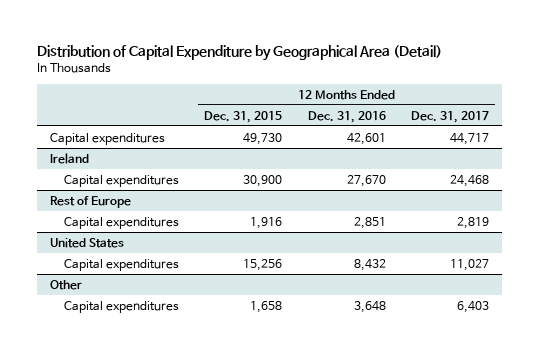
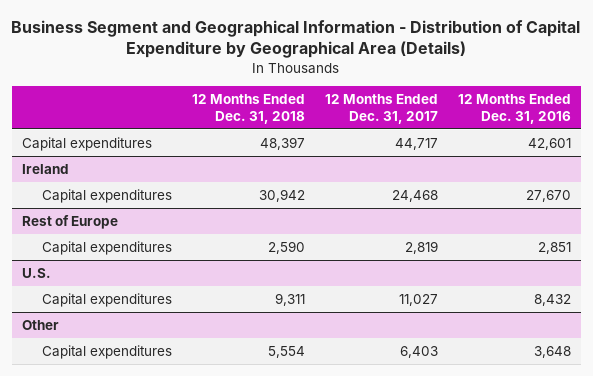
[36,44,442,61] Distribution of Capital Expenditure by Geographical Area (Detail) -> [11,19,581,59] Business Segment and Geographical Information - Distribution of Capital Expenditure by Geographical Area (Details)
[204,110,283,123] Dec. 31, 2015 -> none
none -> [192,94,306,124] 12 Months Ended Dec. 31, 2018
[49,237,124,248] United States -> [21,267,51,278] U.S.

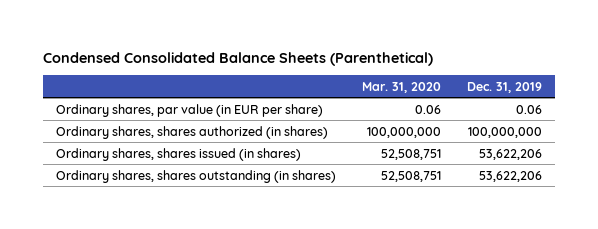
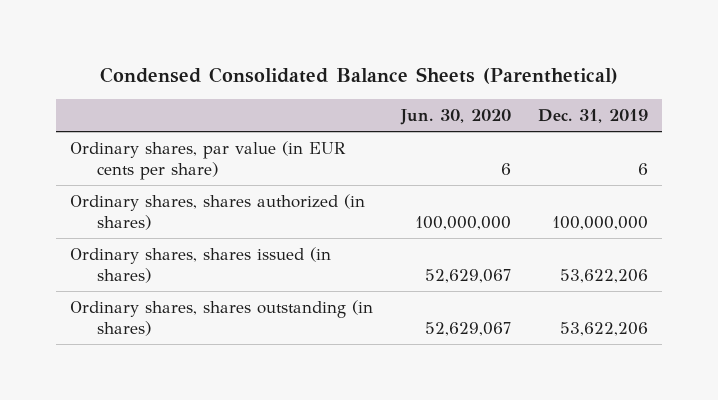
[362,81,442,93] Mar. 31, 2020 -> none
none -> [399,109,511,126] Jun. 30, 2020
[56,103,324,117] Ordinary shares, par value (in EUR per share) -> [69,140,346,180] Ordinary shares, par value (in EUR cents per share)
[516,104,543,114] 0.06 -> [638,162,649,175] 6

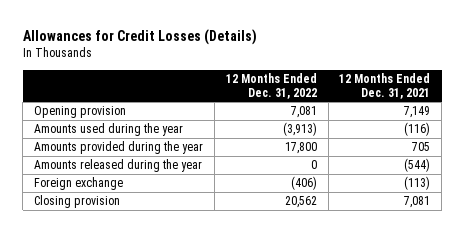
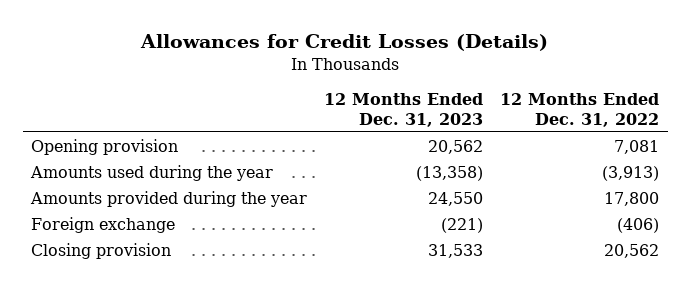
[339,72,431,99] 12 Months Ended Dec. 31, 2021 -> none
none -> [324,93,484,127] 12 Months Ended Dec. 31, 2023
[33,159,202,173] Amounts released during the year -> none

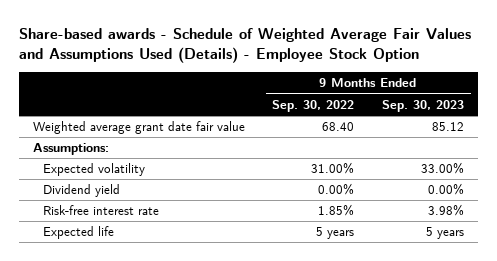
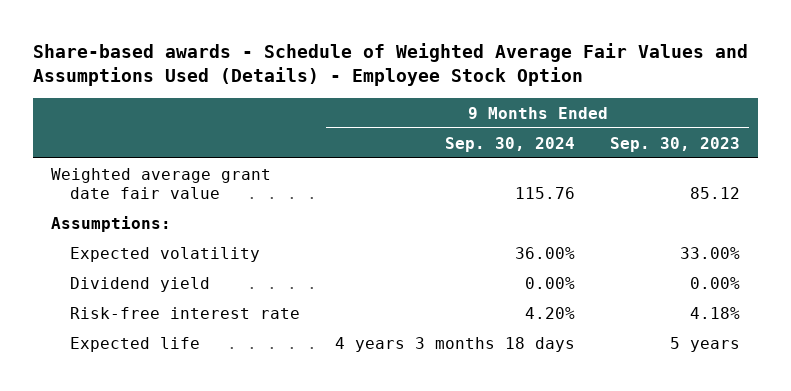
[272,99,355,112] Sep. 30, 2022 -> none
none -> [445,136,576,152] Sep. 30, 2024
[428,204,465,217] 3.98% -> [690,306,741,319] 4.18%

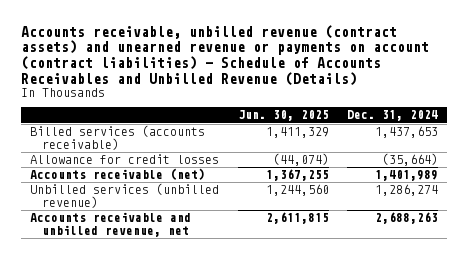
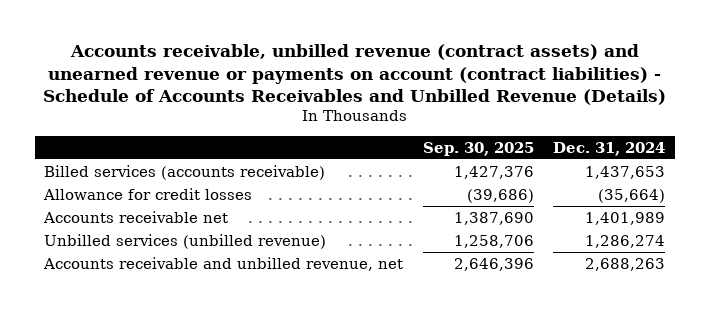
[237,110,329,122] Jun. 30, 2025 -> none
none -> [422,141,534,156] Sep. 30, 2025
[30,168,206,181] Accounts receivable (net) -> [43,210,229,223] Accounts receivable net

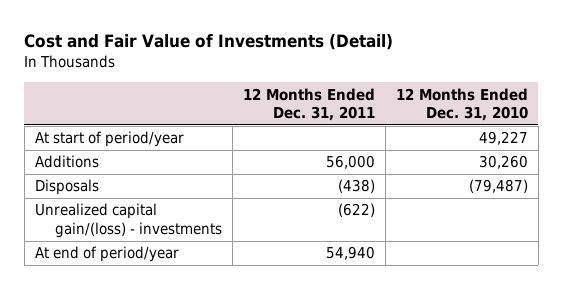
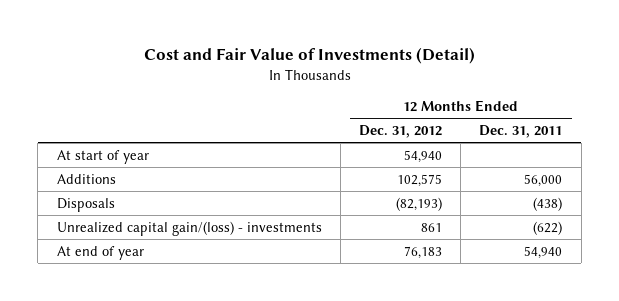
[395,87,528,121] 12 Months Ended Dec. 31, 2010 -> none
none -> [359,125,443,139] Dec. 31, 2012
[34,131,184,148] At start of period/year -> [56,149,149,164] At start of year
[34,246,179,263] At end of period/year -> [56,245,144,260] At end of year

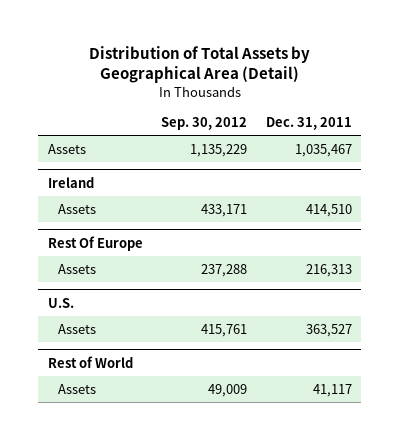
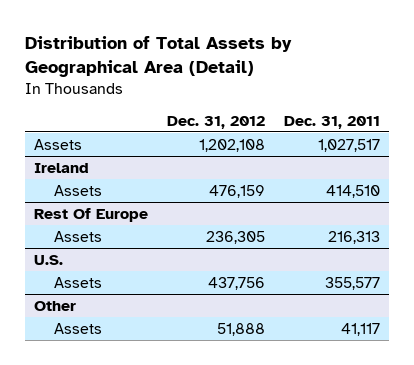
[161,117,248,131] Sep. 30, 2012 -> none
none -> [166,115,265,129] Dec. 31, 2012
[295,143,353,157] 1,035,467 -> [317,138,380,152] 1,027,517
[47,355,133,368] Rest of World -> none
[306,323,353,337] 363,527 -> [324,276,380,290] 355,577
none -> [34,300,77,311] Other

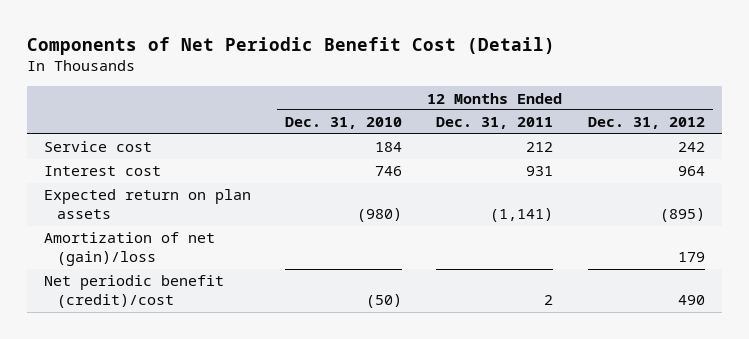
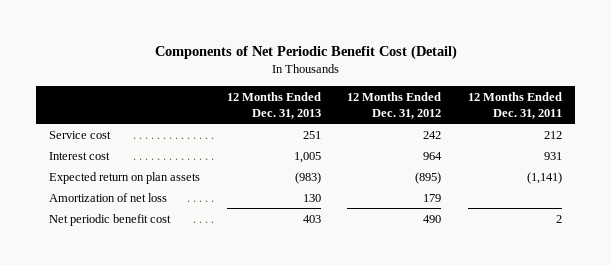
[285,117,403,130] Dec. 31, 2010 -> none
none -> [226,91,321,119] 12 Months Ended Dec. 31, 2013
[44,232,216,267] Amortization of net (gain)/loss -> [49,192,168,202] Amortization of net loss
[44,275,225,309] Net periodic benefit (credit)/cost -> [49,213,172,226] Net periodic benefit cost

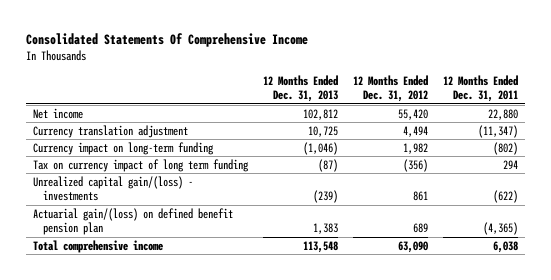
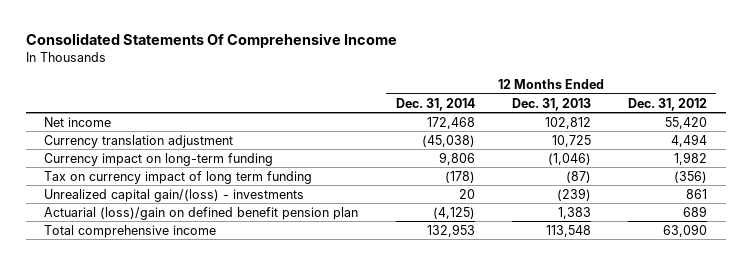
[442,75,518,103] 12 Months Ended Dec. 31, 2011 -> none
none -> [395,97,475,111] Dec. 31, 2014
[33,207,234,236] Actuarial gain/(loss) on defined benefit pension plan -> [44,206,359,220] Actuarial (loss)/gain on defined benefit pension plan

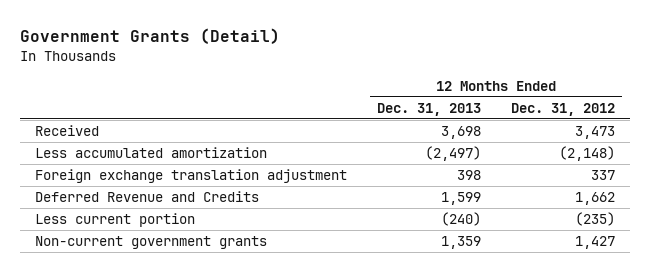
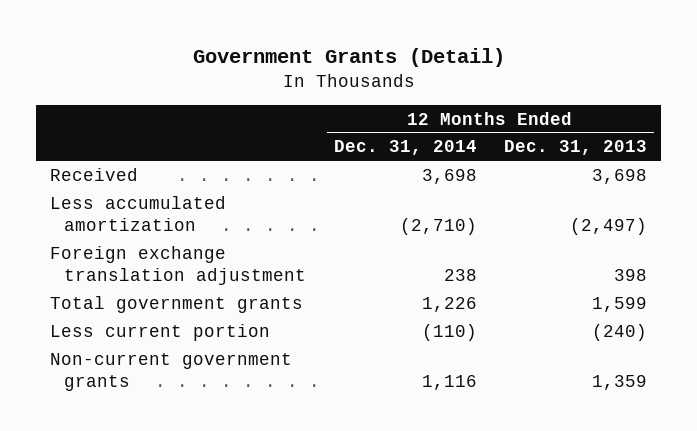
[510,102,615,116] Dec. 31, 2012 -> none
none -> [333,140,477,156] Dec. 31, 2014
[35,191,260,203] Deferred Revenue and Credits -> [49,295,303,313] Total government grants

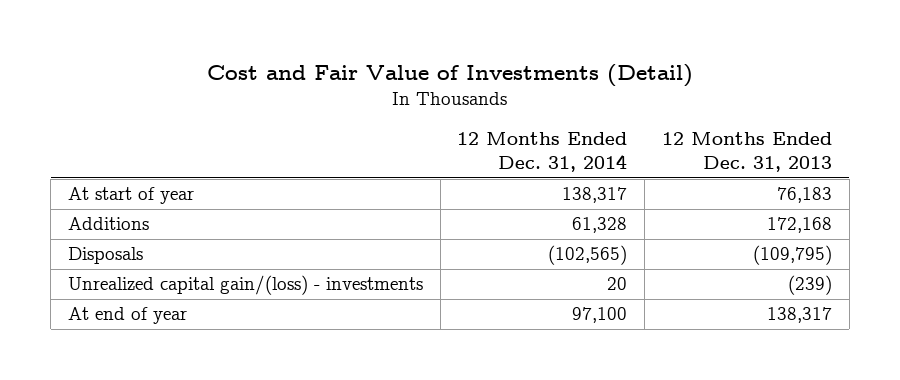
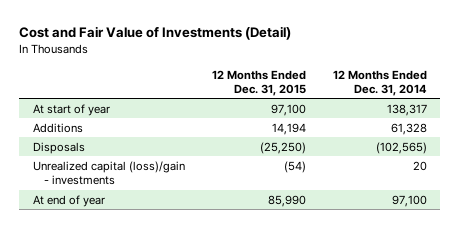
[661,132,832,173] 12 Months Ended Dec. 31, 2013 -> none
none -> [211,69,306,96] 12 Months Ended Dec. 31, 2015
[67,275,423,296] Unrealized capital gain/(loss) - investments -> [32,160,185,186] Unrealized capital (loss)/gain - investments

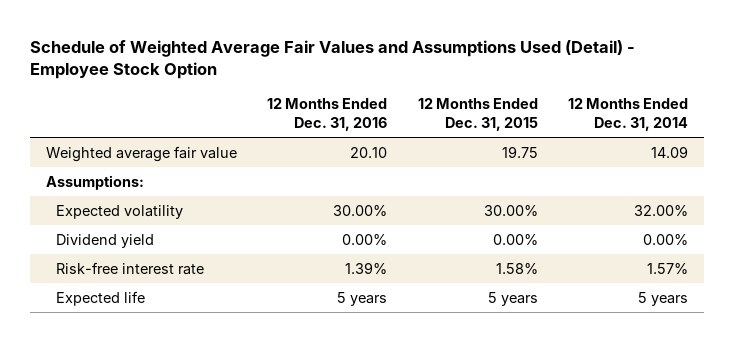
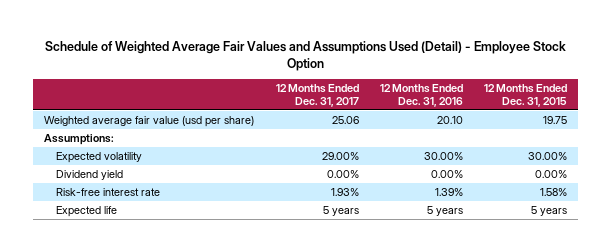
[568,98,689,131] 12 Months Ended Dec. 31, 2014 -> none
none -> [275,83,359,108] 12 Months Ended Dec. 31, 2017
[45,145,237,162] Weighted average fair value -> [44,115,255,127] Weighted average fair value (usd per share)

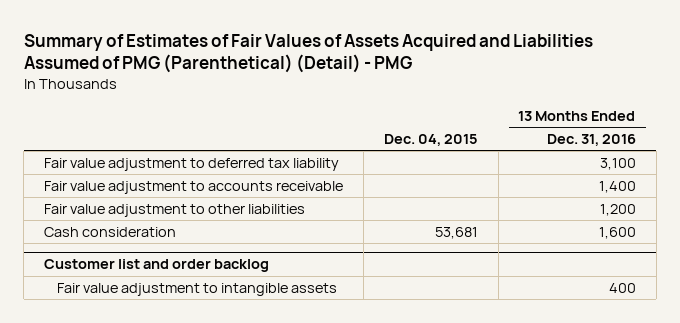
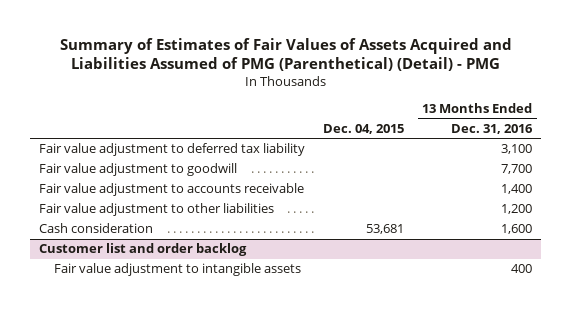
none -> [39,163,238,177] Fair value adjustment to goodwill

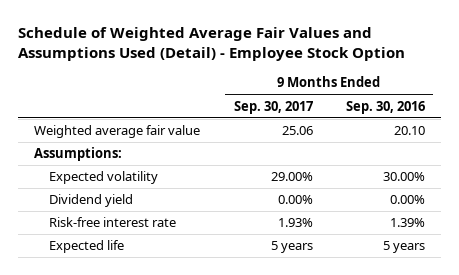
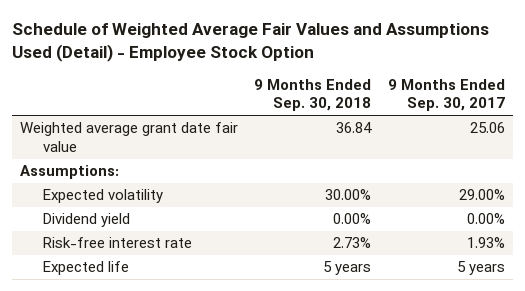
[345,100,425,114] Sep. 30, 2016 -> none
none -> [254,78,372,112] 9 Months Ended Sep. 30, 2018
[34,125,201,139] Weighted average fair value -> [20,122,239,152] Weighted average grant date fair value

